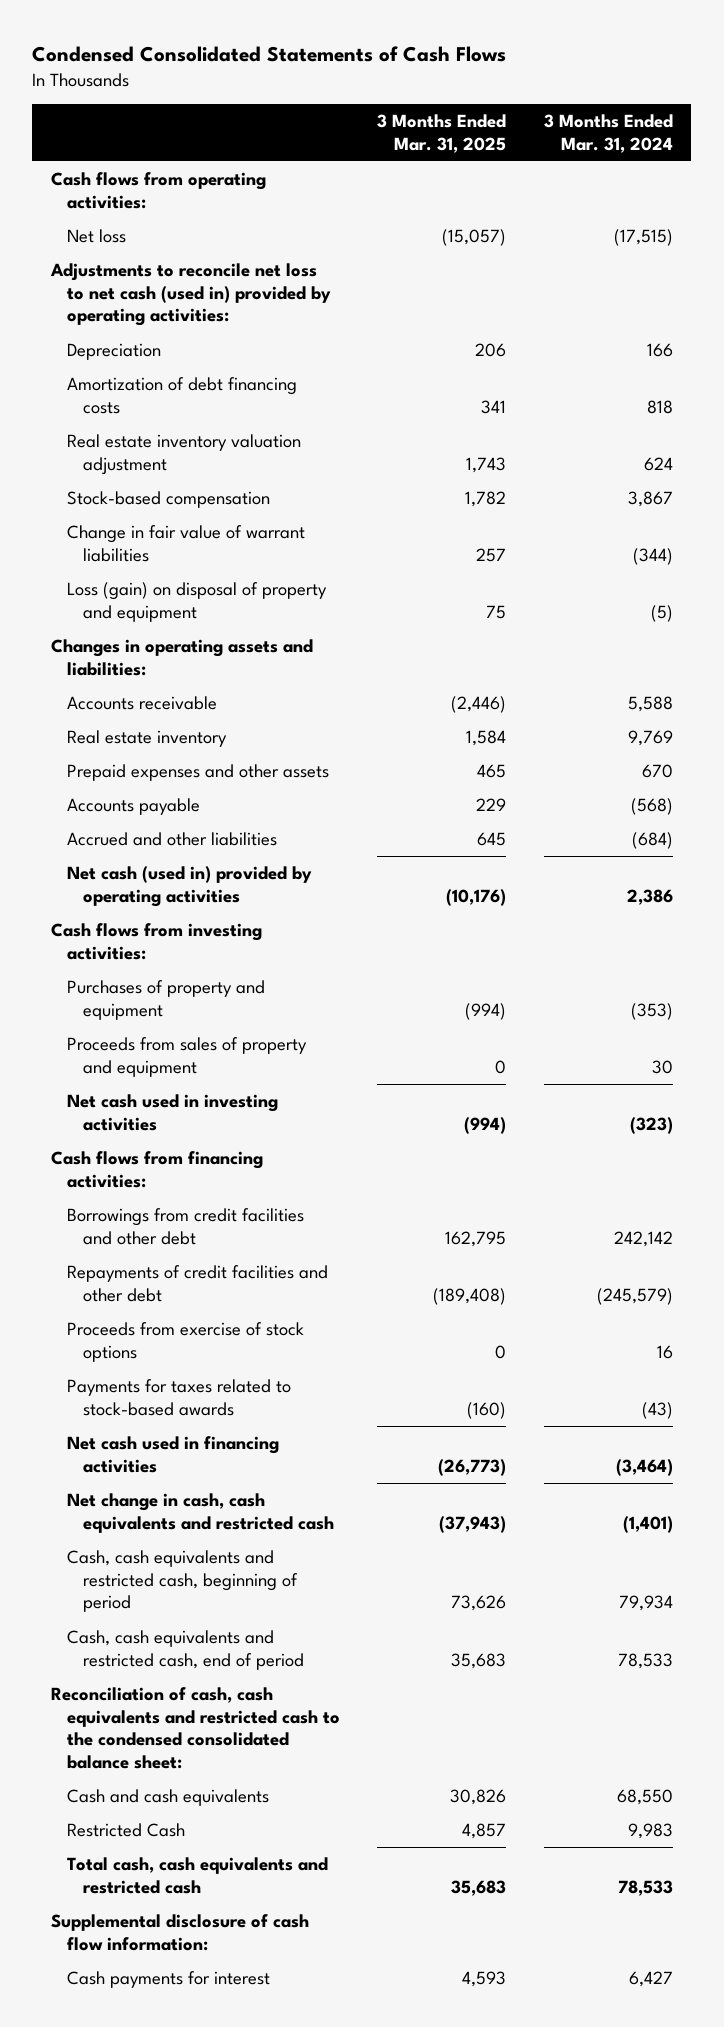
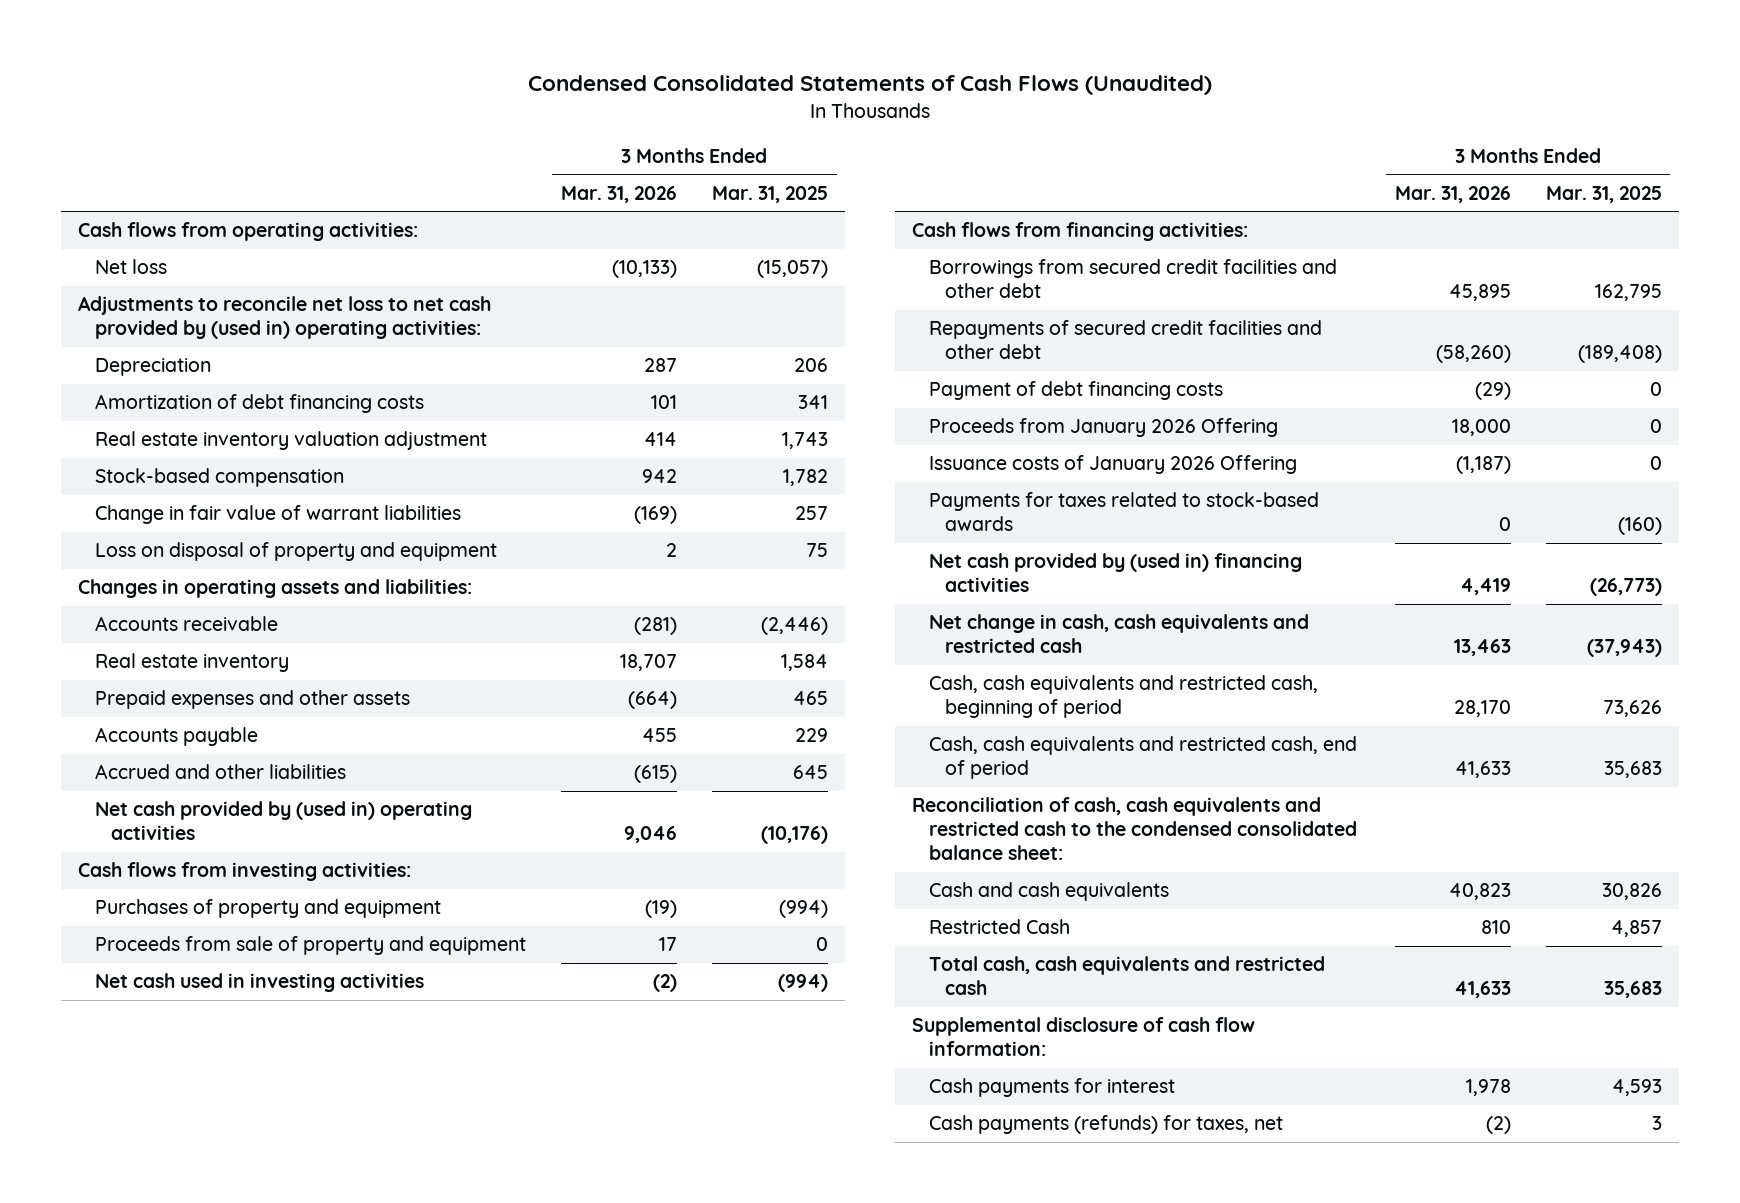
[32,45,507,62] Condensed Consolidated Statements of Cash Flows -> [528,75,1213,96] Condensed Consolidated Statements of Cash Flows (Unaudited)
[543,114,673,153] 3 Months Ended Mar. 31, 2024 -> none
none -> [560,185,677,203] Mar. 31, 2026
[50,263,331,327] Adjustments to reconcile net loss to net cash (used in) provided by operating activities: -> [78,296,492,340] Adjustments to reconcile net loss to net cash provided by (used in) operating activities:
[66,582,327,622] Loss (gain) on disposal of property and equipment -> [94,542,497,562] Loss on disposal of property and equipment
[66,866,312,907] Net cash (used in) provided by operating activities -> [94,801,472,841] Net cash provided by (used in) operating activities
[66,1037,307,1077] Proceeds from sales of property and equipment -> [94,936,526,956] Proceeds from sale of property and equipment
[66,1322,304,1362] Proceeds from exercise of stock options -> none
[66,1208,304,1245] Borrowings from credit facilities and other debt -> [928,259,1337,299] Borrowings from secured credit facilities and other debt
[66,1265,328,1302] Repayments of credit facilities and other debt -> [928,320,1322,360] Repayments of secured credit facilities and other debt
none -> [928,381,1223,401] Payment of debt financing costs
none -> [928,418,1278,438] Proceeds from January 2026 Offering
none -> [928,455,1297,475] Issuance costs of January 2026 Offering
[66,1436,279,1473] Net cash used in financing activities -> [928,553,1302,593] Net cash provided by (used in) financing activities
none -> [928,1115,1283,1135] Cash payments (refunds) for taxes, net

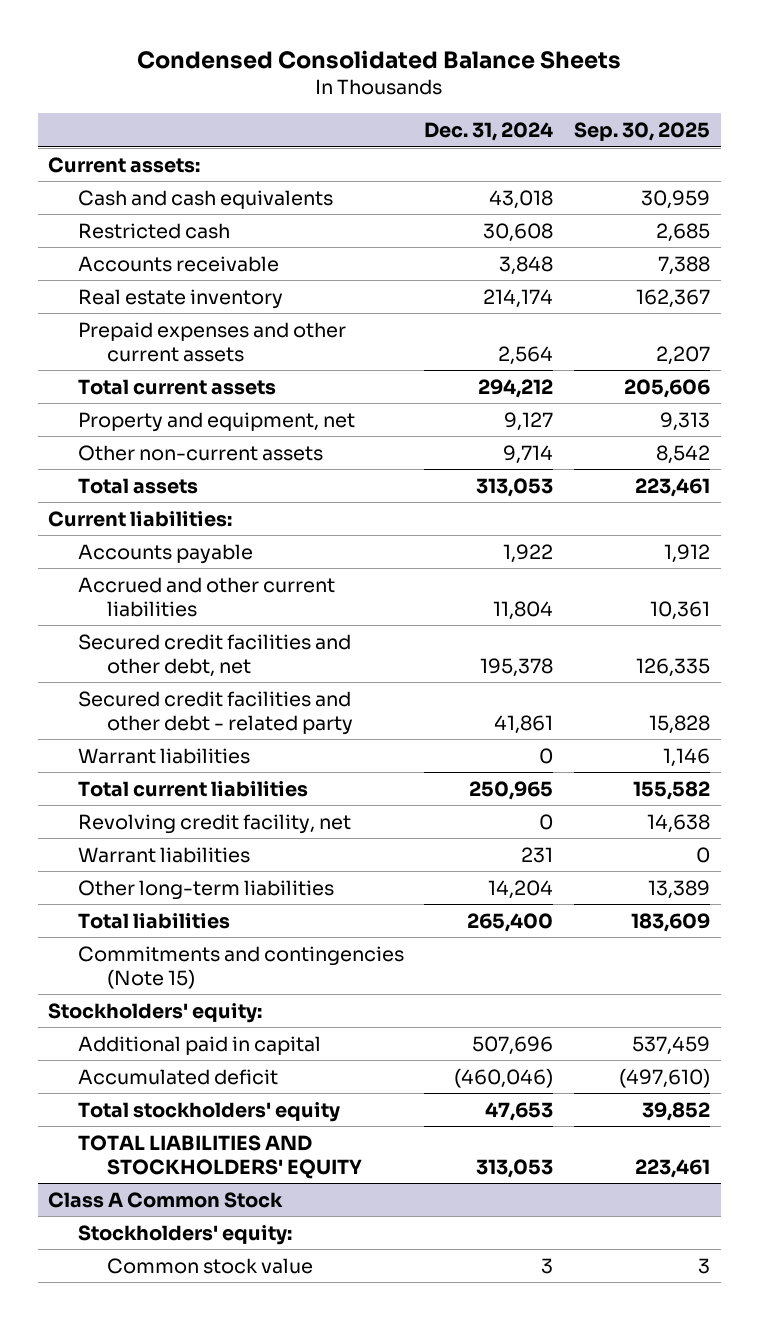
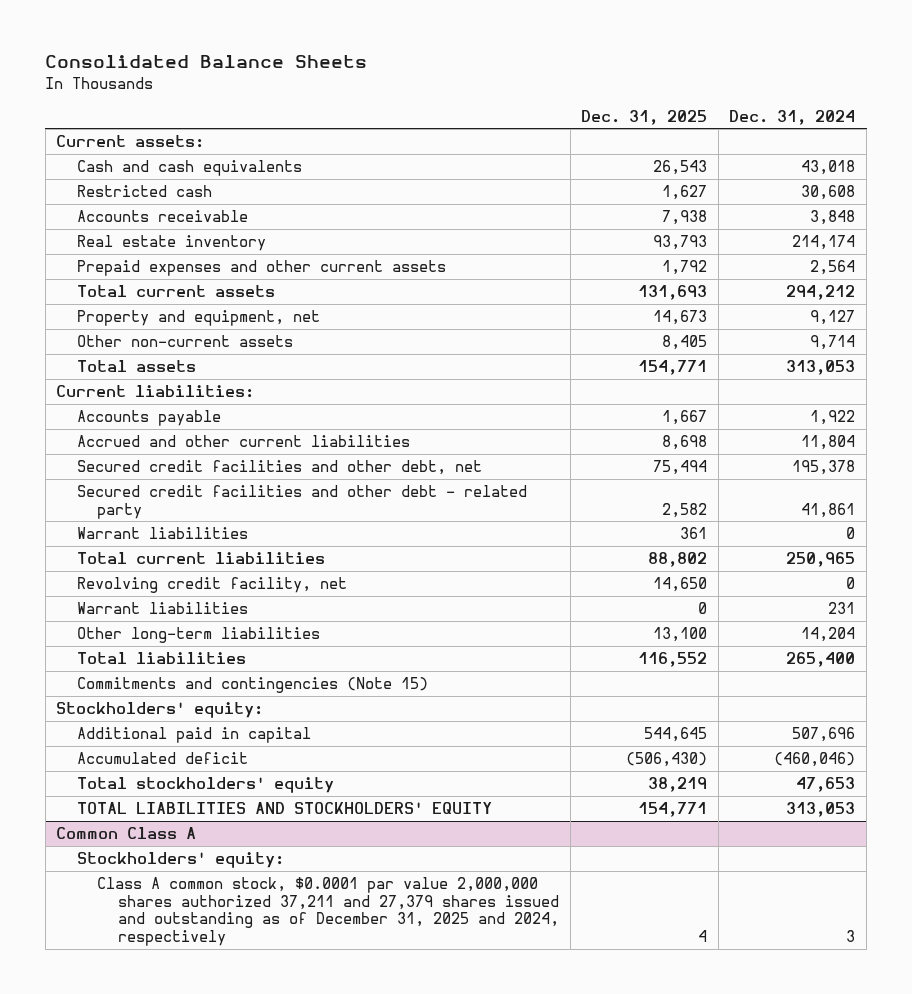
[137,49,622,69] Condensed Consolidated Balance Sheets -> [45,55,368,69] Consolidated Balance Sheets
[574,122,711,142] Sep. 30, 2025 -> none
none -> [581,109,708,125] Dec. 31, 2025
[48,1191,284,1208] Class A Common Stock -> [56,827,197,840] Common Class A
[107,1257,314,1274] Common stock value -> [97,877,560,947] Class A common stock, $0.0001 par value 2,000,000 shares authorized 37,211 and 27,379 shares issued and outstanding as of December 31, 2025 and 2024, respectively

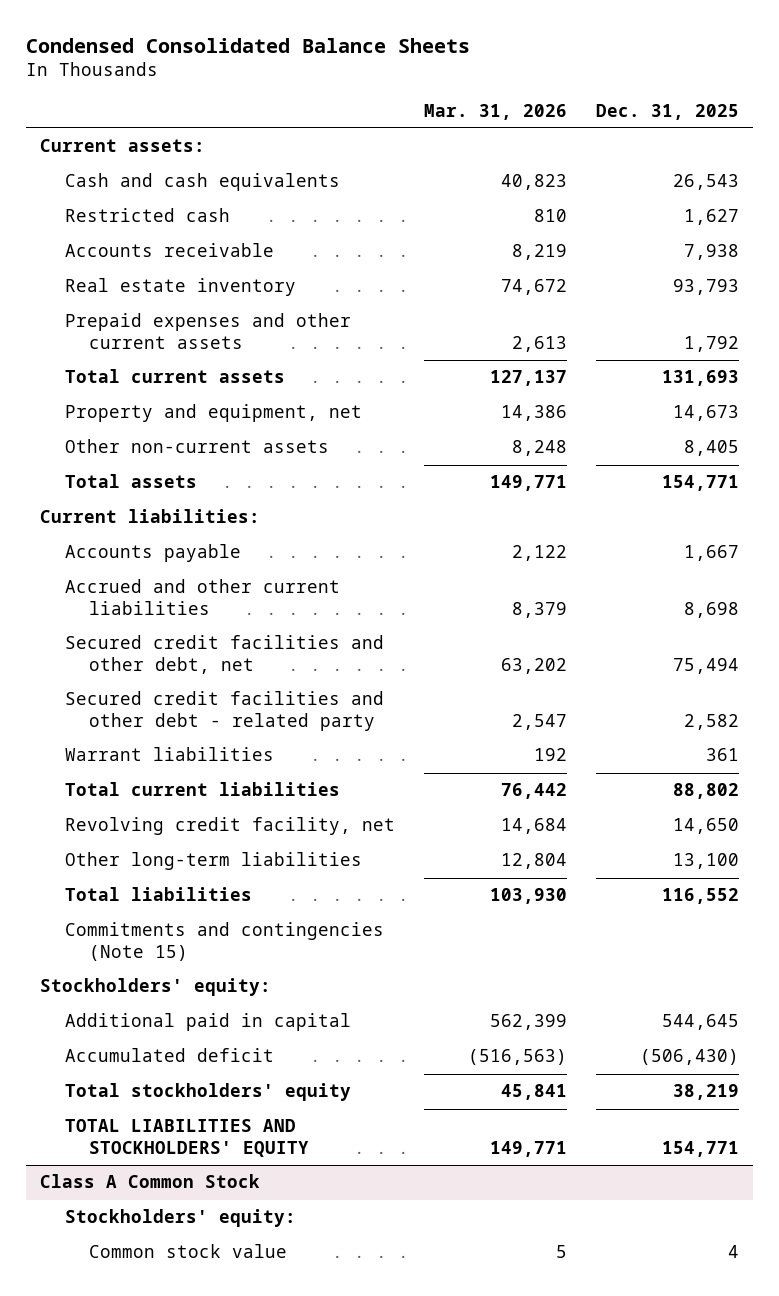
[45,55,368,69] Consolidated Balance Sheets -> [25,37,470,53] Condensed Consolidated Balance Sheets
[729,109,856,125] Dec. 31, 2024 -> none
none -> [423,103,567,120] Mar. 31, 2026
[76,602,248,615] Warrant liabilities -> none
[56,827,197,840] Common Class A -> [40,1174,261,1189] Class A Common Stock
[97,877,560,947] Class A common stock, $0.0001 par value 2,000,000 shares authorized 37,211 and 27,379 shares issued and outstanding as of December 31, 2025 and 2024, respectively -> [89,1244,288,1259] Common stock value

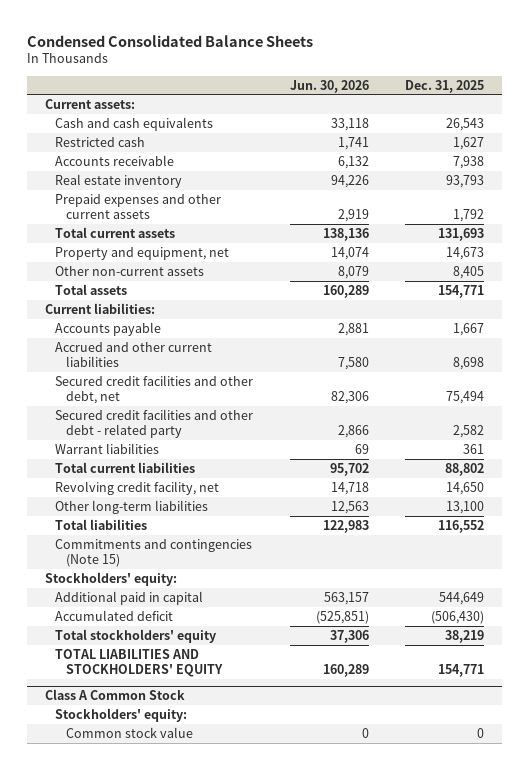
[423,103,567,120] Mar. 31, 2026 -> none
none -> [289,79,369,93] Jun. 30, 2026
[661,1014,739,1031] 544,645 -> [438,591,484,605] 544,649
[727,1245,739,1259] 4 -> [476,727,484,738] 0

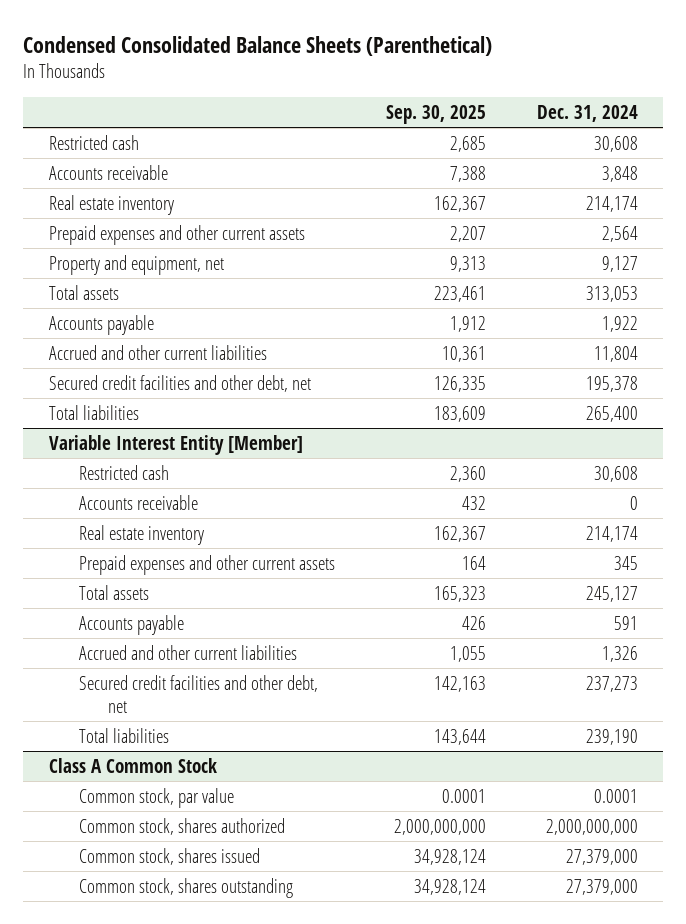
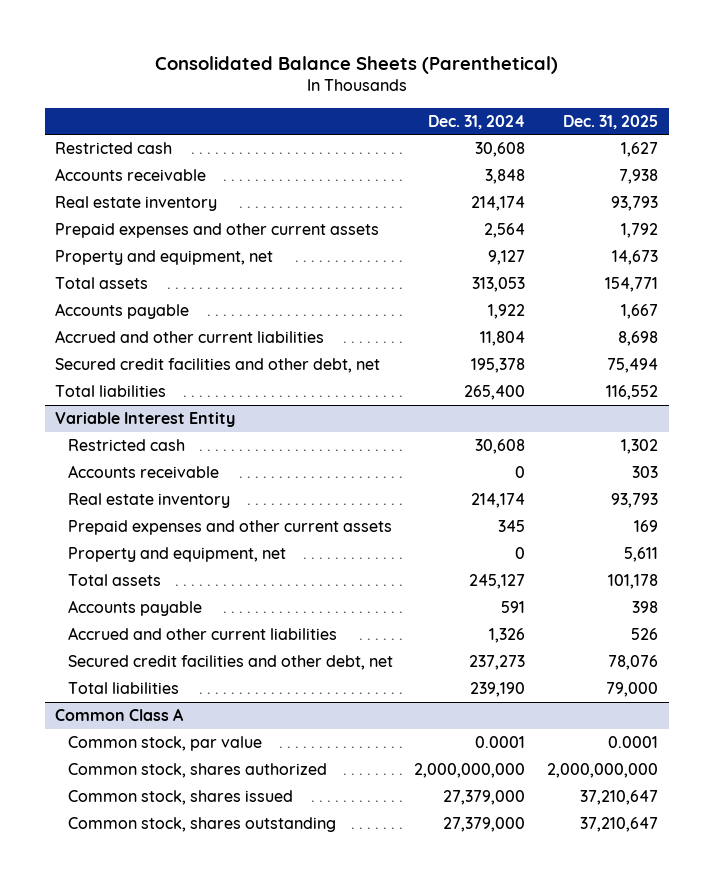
[23,35,493,56] Condensed Consolidated Balance Sheets (Parenthetical) -> [154,55,558,74] Consolidated Balance Sheets (Parenthetical)
[385,105,486,125] Sep. 30, 2025 -> none
none -> [562,114,658,129] Dec. 31, 2025
[48,434,303,455] Variable Interest Entity [Member] -> [55,412,236,428] Variable Interest Entity
none -> [67,547,286,563] Property and equipment, net
[48,757,217,773] Class A Common Stock -> [55,708,185,722] Common Class A

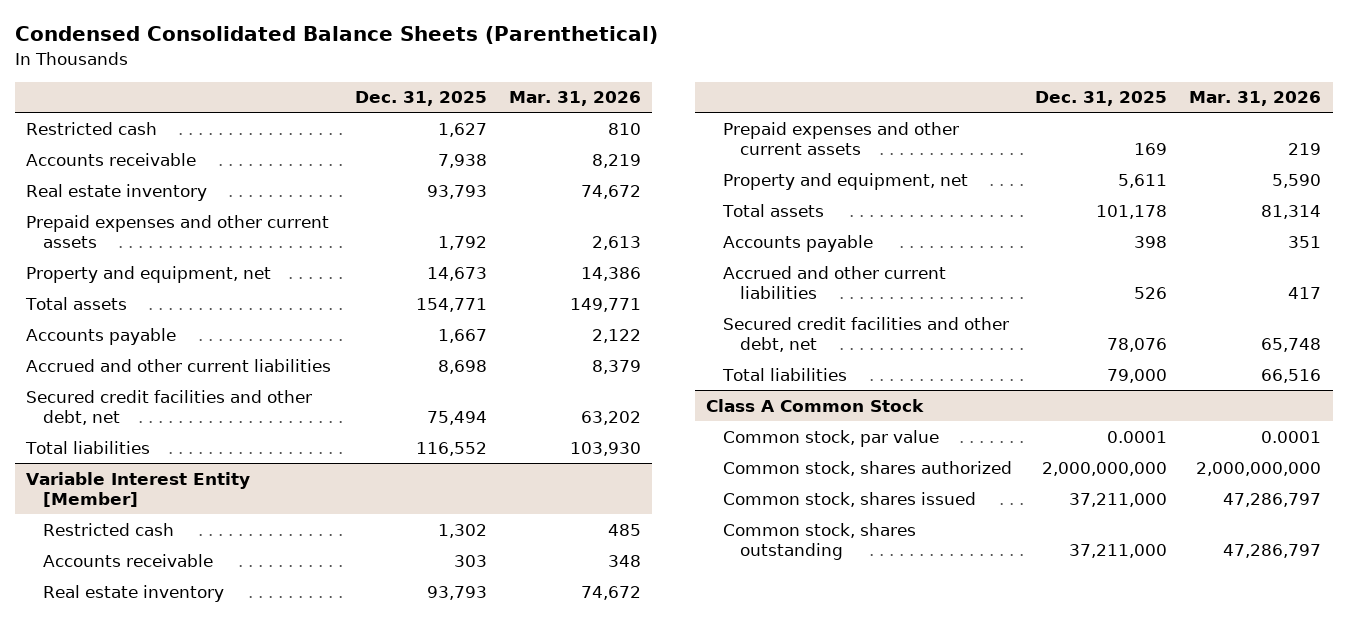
[154,55,558,74] Consolidated Balance Sheets (Parenthetical) -> [14,26,658,45] Condensed Consolidated Balance Sheets (Parenthetical)
[428,114,526,129] Dec. 31, 2024 -> none
none -> [509,91,642,107] Mar. 31, 2026
[55,412,236,428] Variable Interest Entity -> [26,471,251,508] Variable Interest Entity [Member]
[55,708,185,722] Common Class A -> [706,398,925,412] Class A Common Stock
[579,790,658,806] 37,210,647 -> [1068,492,1167,507] 37,211,000
[579,817,658,833] 37,210,647 -> [1068,544,1167,559] 37,211,000

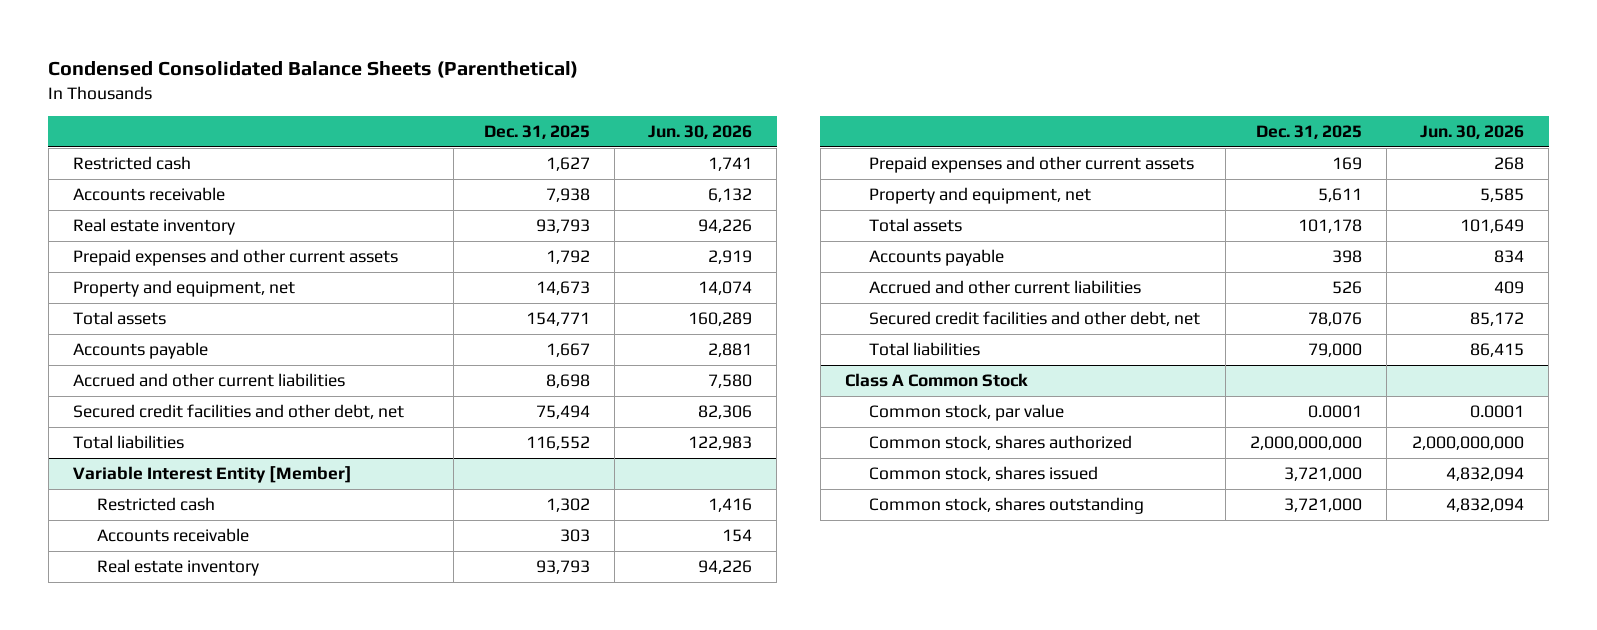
[509,91,642,107] Mar. 31, 2026 -> none
none -> [647,125,752,140] Jun. 30, 2026
[1068,492,1167,507] 37,211,000 -> [1283,467,1362,482] 3,721,000
[1068,544,1167,559] 37,211,000 -> [1283,498,1362,513] 3,721,000

